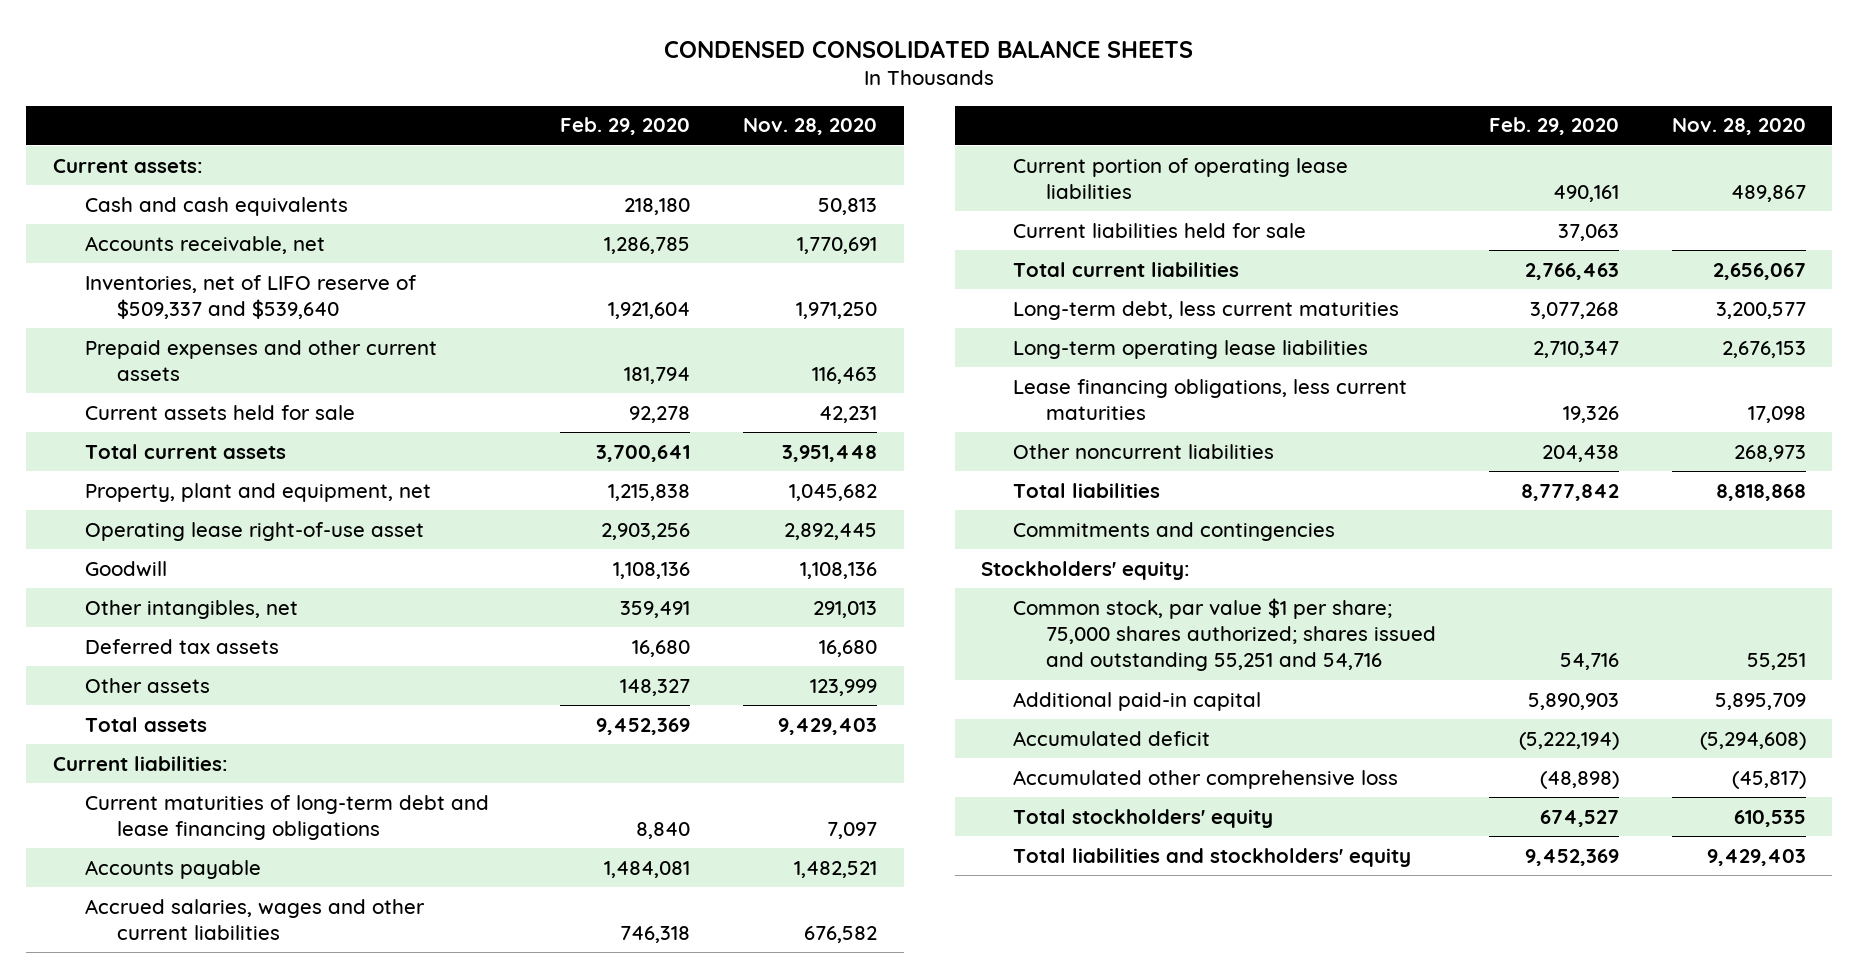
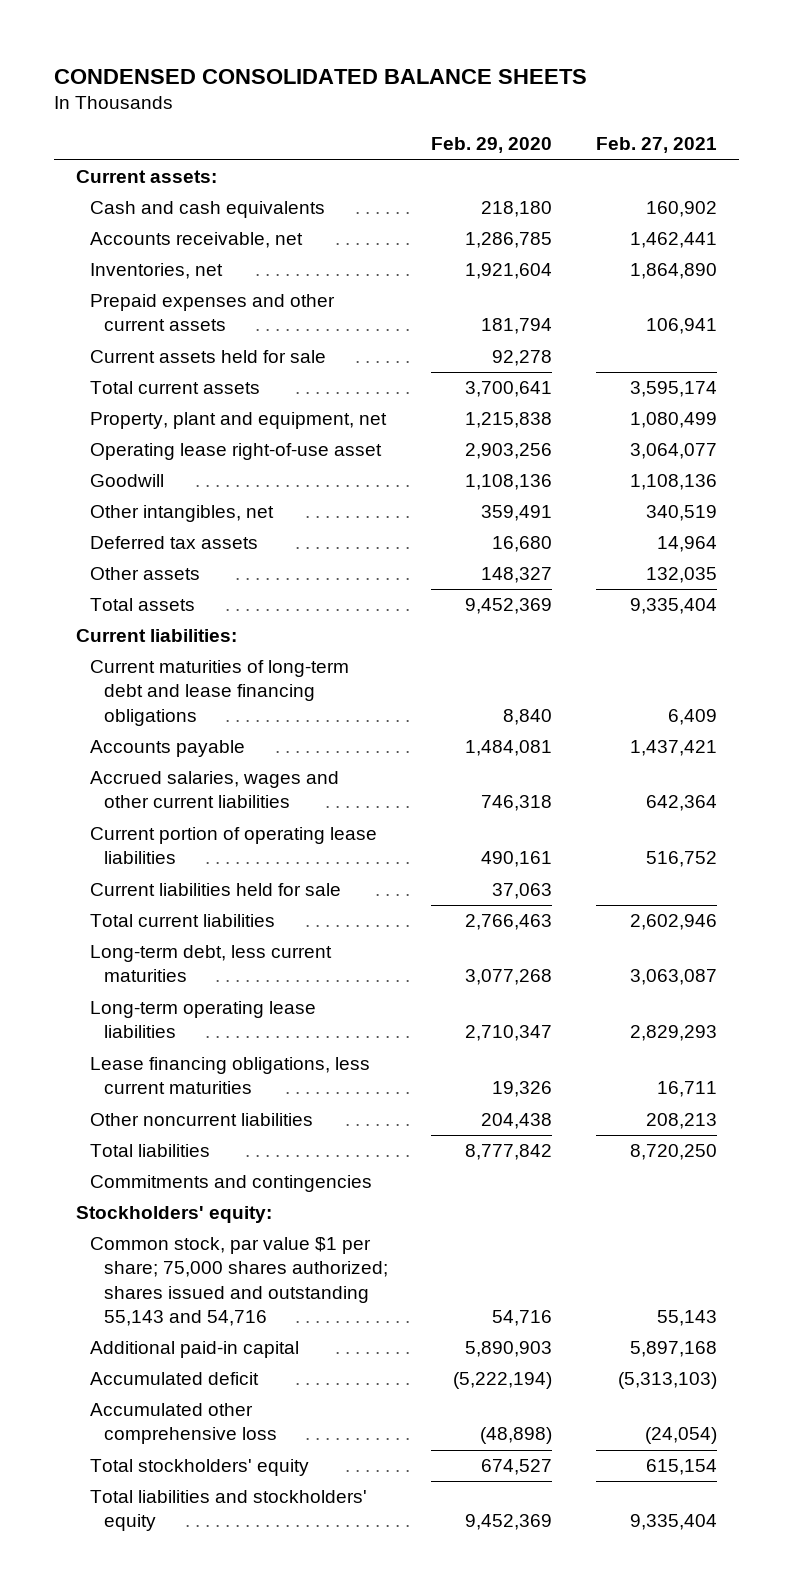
[743,118,878,136] Nov. 28, 2020 -> none
none -> [595,137,717,154] Feb. 27, 2021
[84,274,417,320] Inventories, net of LIFO reserve of $509,337 and $539,640 -> [89,263,223,280] Inventories, net
[1013,597,1436,672] Common stock, par value $1 per share; 75,000 shares authorized; shares issued and outstanding 55,251 and 54,716 -> [89,1237,388,1326] Common stock, par value $1 per share; 75,000 shares authorized; shares issued and outstanding 55,143 and 54,716

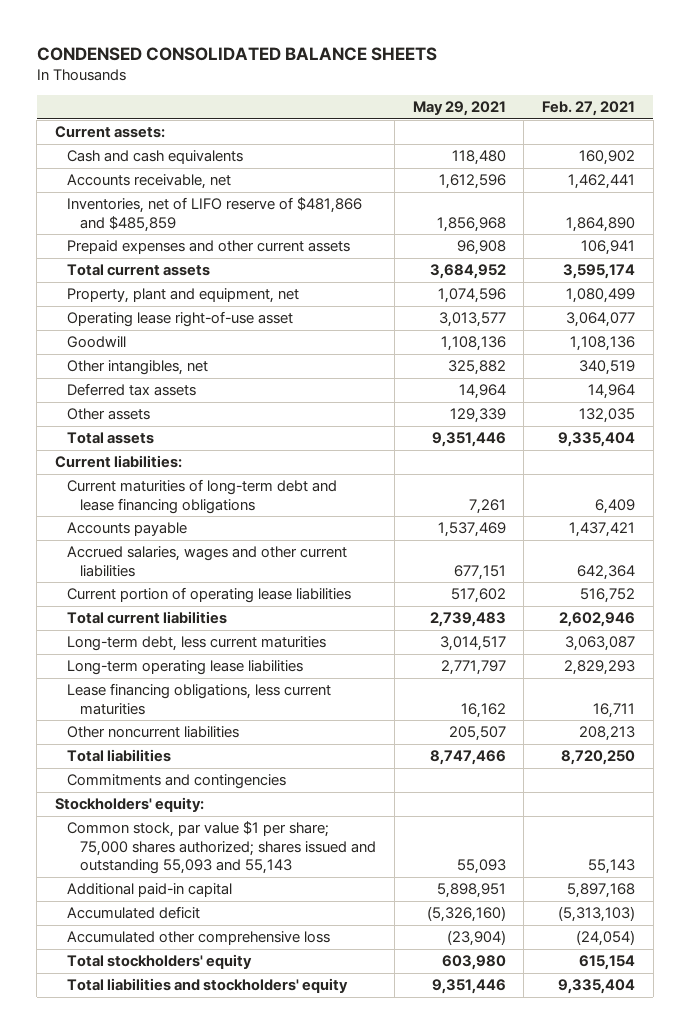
[431,137,553,154] Feb. 29, 2020 -> none
none -> [412,101,506,117] May 29, 2021
[89,263,223,280] Inventories, net -> [67,197,363,232] Inventories, net of LIFO reserve of $481,866 and $485,859
[89,350,326,364] Current assets held for sale -> none
[89,883,341,897] Current liabilities held for sale -> none
[89,1237,388,1326] Common stock, par value $1 per share; 75,000 shares authorized; shares issued and outstanding 55,143 and 54,716 -> [67,821,377,875] Common stock, par value $1 per share; 75,000 shares authorized; shares issued and outstanding 55,093 and 55,143

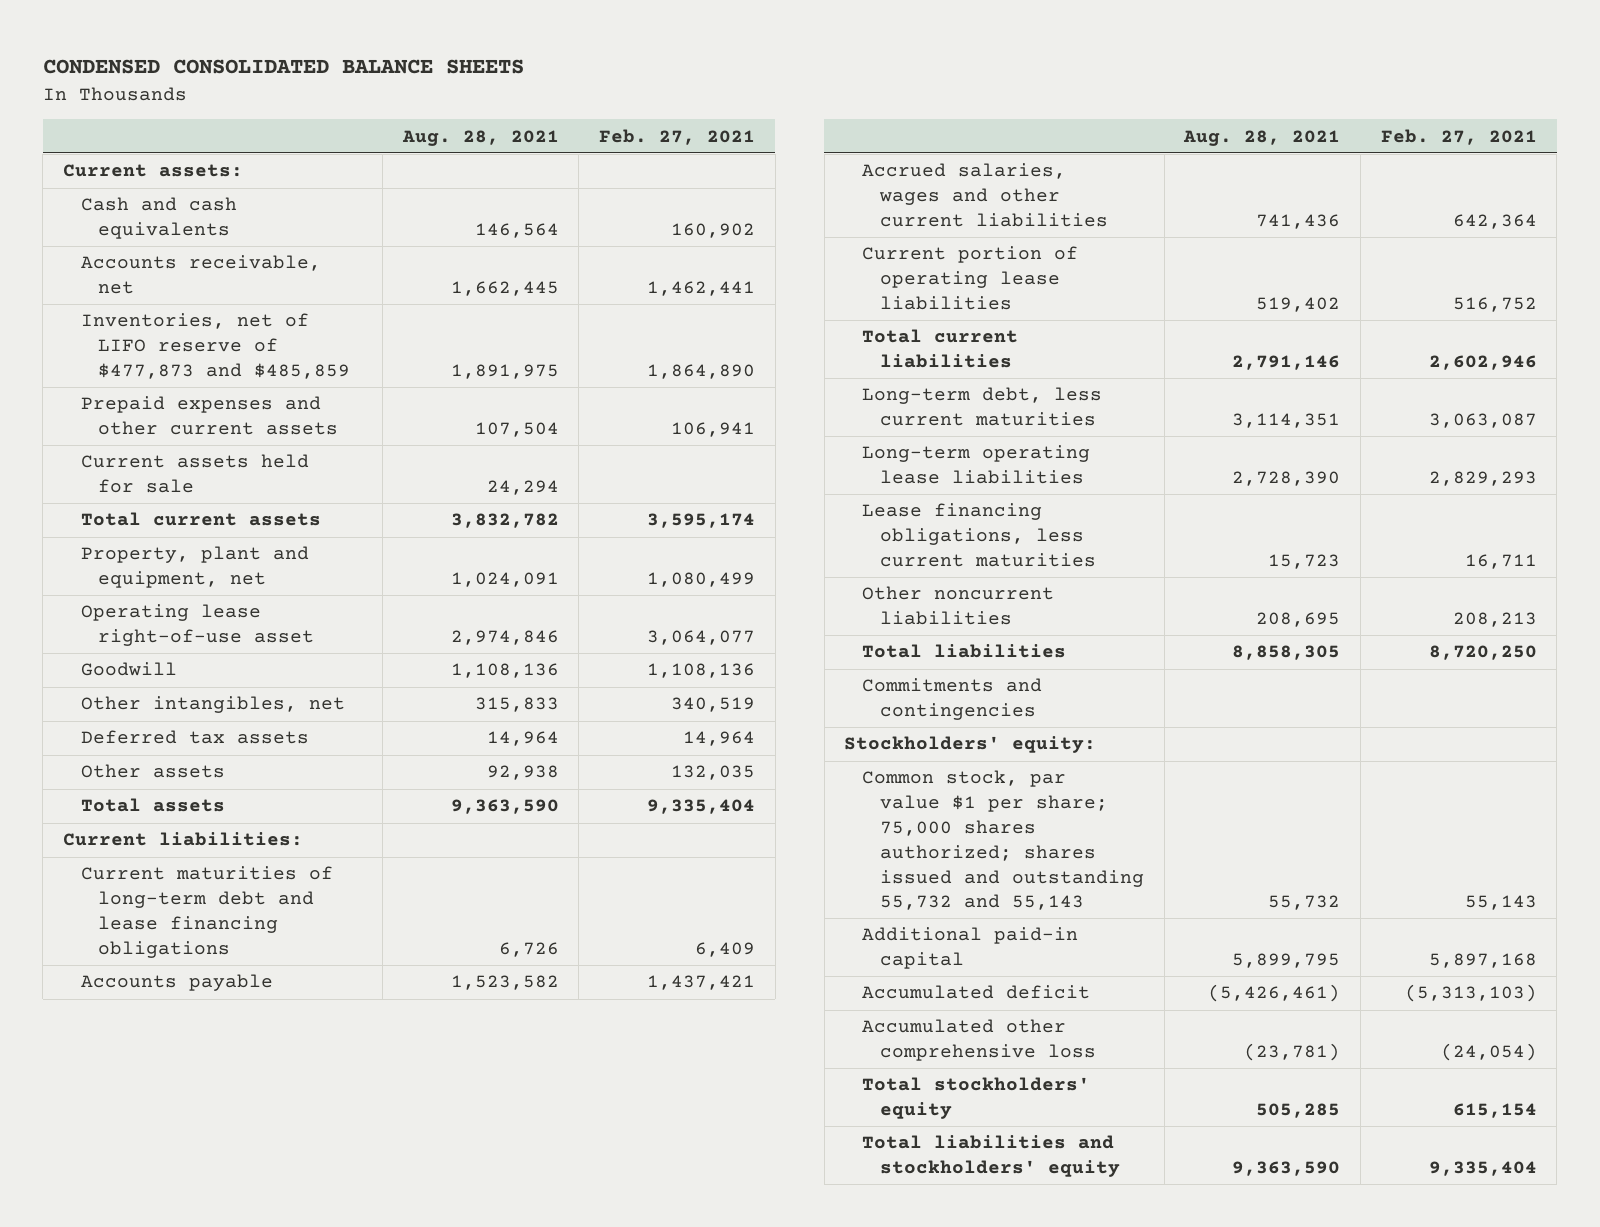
[412,101,506,117] May 29, 2021 -> none
none -> [401,129,559,146] Aug. 28, 2021
[67,197,363,232] Inventories, net of LIFO reserve of $481,866 and $485,859 -> [80,313,351,380] Inventories, net of LIFO reserve of $477,873 and $485,859
none -> [80,454,309,494] Current assets held for sale
[67,821,377,875] Common stock, par value $1 per share; 75,000 shares authorized; shares issued and outstanding 55,093 and 55,143 -> [862,770,1144,911] Common stock, par value $1 per share; 75,000 shares authorized; shares issued and outstanding 55,732 and 55,143

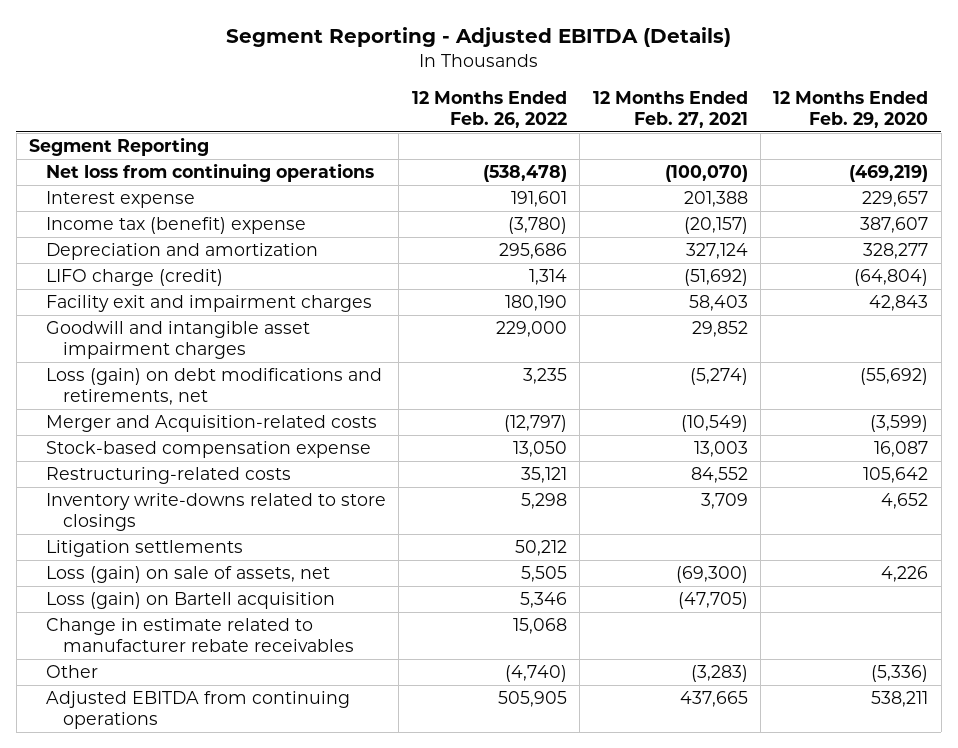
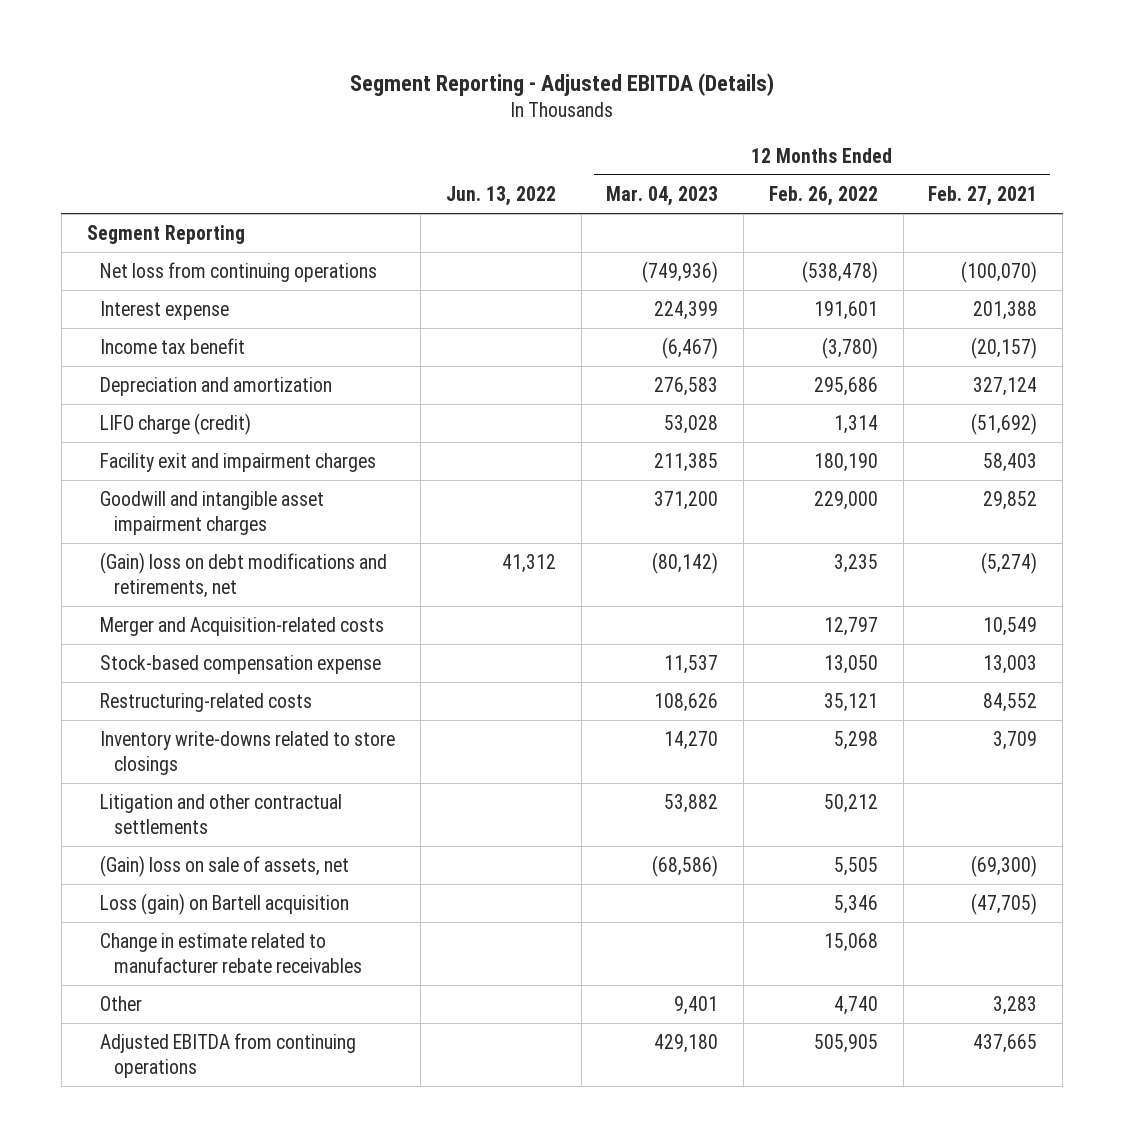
[773,90,929,128] 12 Months Ended Feb. 29, 2020 -> none
none -> [445,185,556,206] Jun. 13, 2022
none -> [606,185,719,206] Mar. 04, 2023
[45,217,306,235] Income tax (benefit) expense -> [100,337,246,354] Income tax benefit
[45,368,382,406] Loss (gain) on debt modifications and retirements, net -> [100,551,388,598] (Gain) loss on debt modifications and retirements, net
[503,415,567,433] (12,797) -> [823,616,878,636] 12,797
[680,415,748,433] (10,549) -> [983,616,1038,636] 10,549
[45,540,243,558] Litigation settlements -> [100,793,343,834] Litigation and other contractual settlements
[45,566,330,584] Loss (gain) on sale of assets, net -> [100,854,350,877] (Gain) loss on sale of assets, net
[504,665,567,683] (4,740) -> [833,995,878,1015] 4,740
[690,665,748,683] (3,283) -> [993,995,1038,1015] 3,283

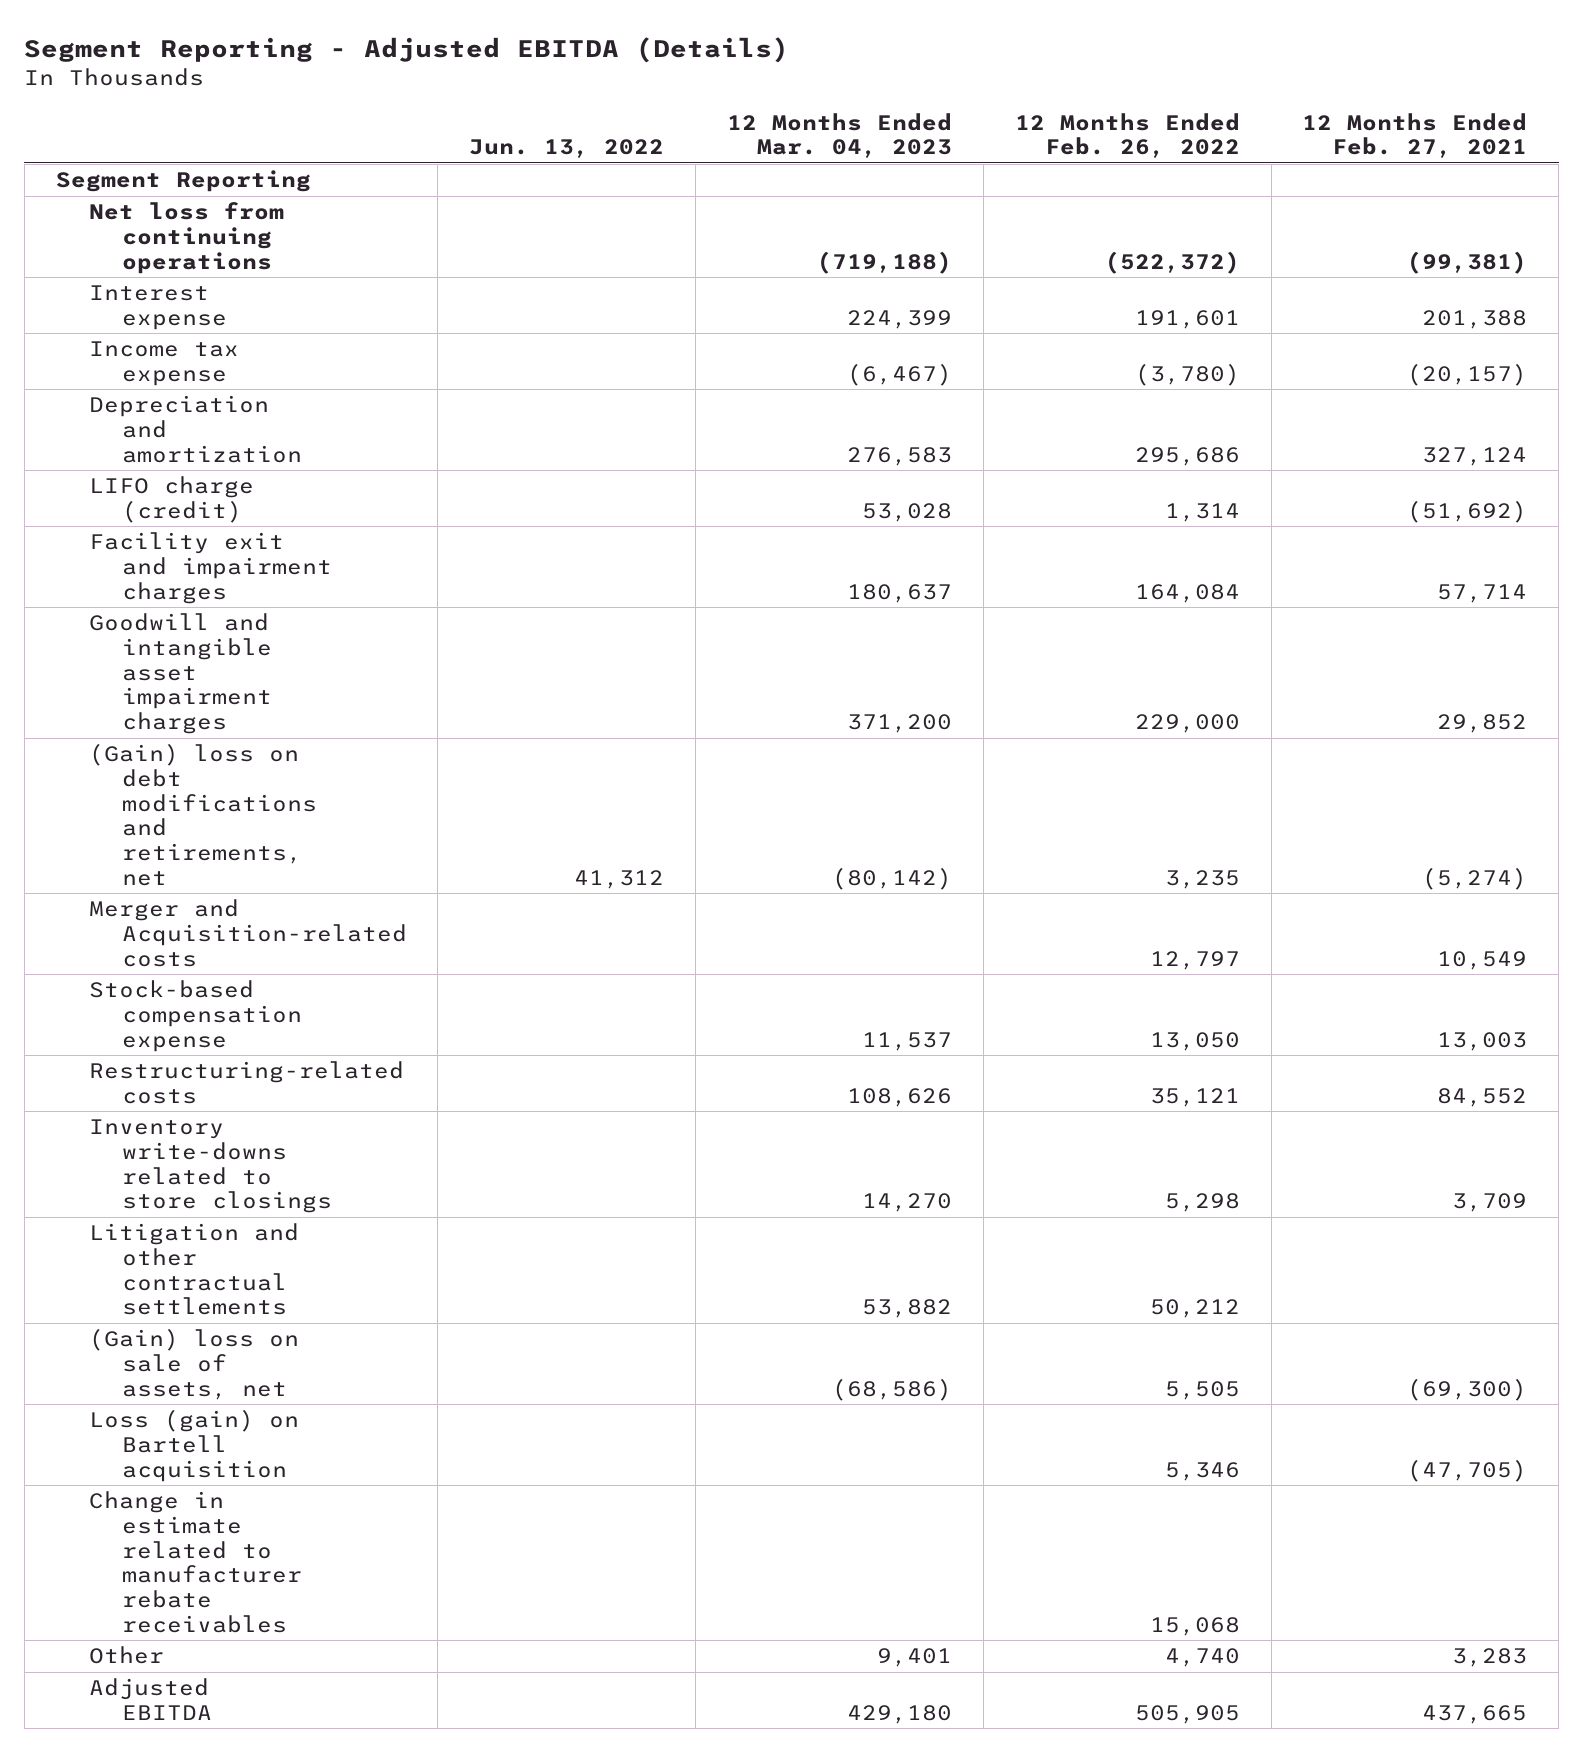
[642,260,719,283] (749,936) -> [816,250,952,274] (719,188)
[801,260,878,283] (538,478) -> [1104,250,1240,274] (522,372)
[961,260,1038,283] (100,070) -> [1407,250,1528,274] (99,381)
[100,337,246,354] Income tax benefit -> [88,341,239,386] Income tax expense
[654,452,719,472] 211,385 -> [846,583,952,603] 180,637
[813,452,878,472] 180,190 -> [1134,583,1240,603] 164,084
[983,452,1038,472] 58,403 -> [1437,583,1528,603] 57,714
[100,1032,357,1078] Adjusted EBITDA from continuing operations -> [88,1678,212,1720] Adjusted EBITDA

